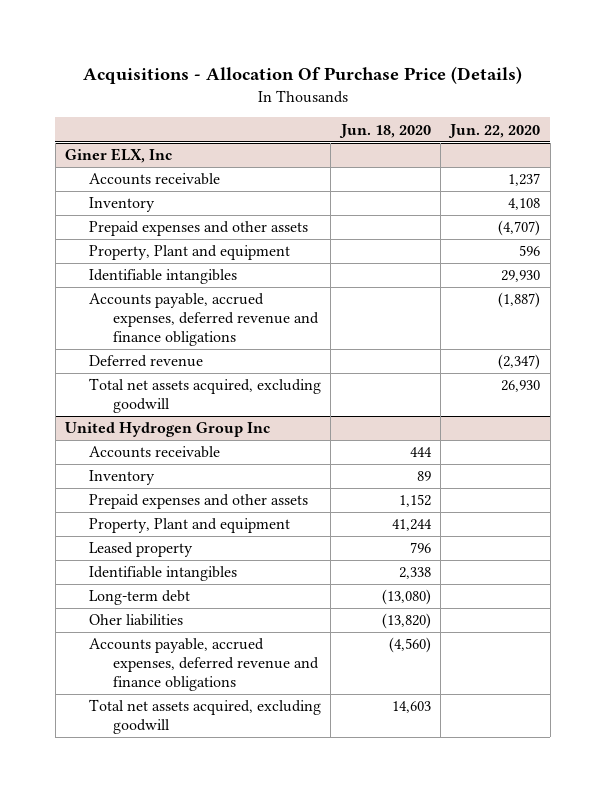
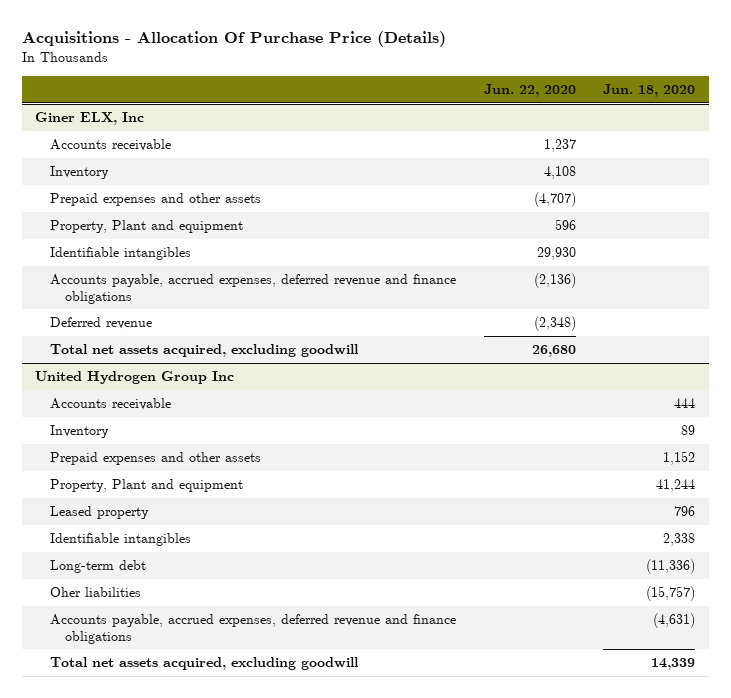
[498,292,541,309] (1,887) -> [533,273,576,289] (2,136)
[498,354,541,371] (2,347) -> [533,316,576,332] (2,348)
[501,380,541,393] 26,930 -> [531,345,576,358] 26,680
[381,589,431,606] (13,080) -> [646,559,696,575] (11,336)
[381,613,431,630] (13,820) -> [646,586,696,602] (15,757)
[388,637,431,654] (4,560) -> [653,613,696,629] (4,631)
[391,701,431,714] 14,603 -> [651,658,696,671] 14,339

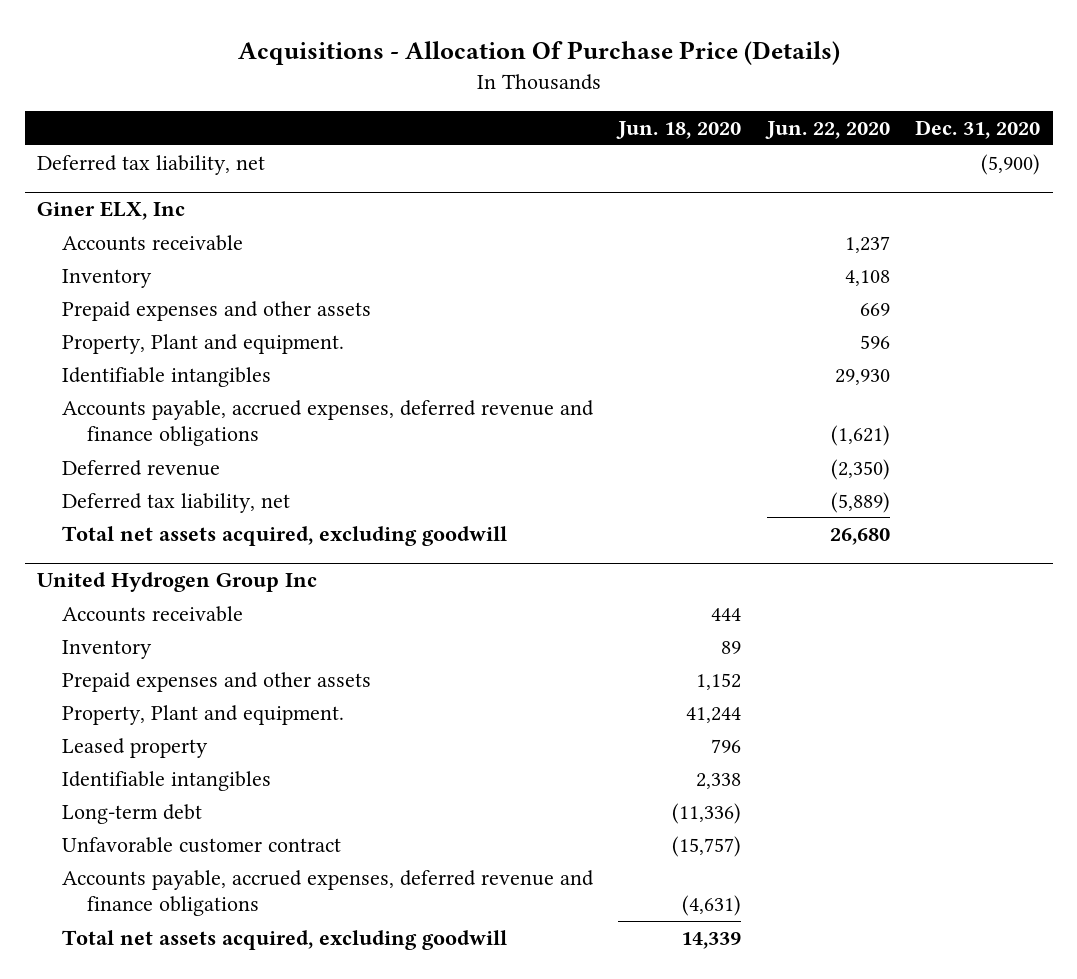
none -> [914,120,1040,140] Dec. 31, 2020
none -> [37,154,266,175] Deferred tax liability, net
[533,192,576,208] (4,707) -> [859,302,890,316] 669
[50,220,244,234] Property, Plant and equipment -> [62,333,345,354] Property, Plant and equipment.
[533,273,576,289] (2,136) -> [830,425,890,447] (1,621)
[533,316,576,332] (2,348) -> [830,458,890,480] (2,350)
none -> [62,492,291,513] Deferred tax liability, net
[50,479,244,493] Property, Plant and equipment -> [62,704,345,725] Property, Plant and equipment.
[50,587,142,598] Oher liabilities -> [62,836,342,853] Unfavorable customer contract

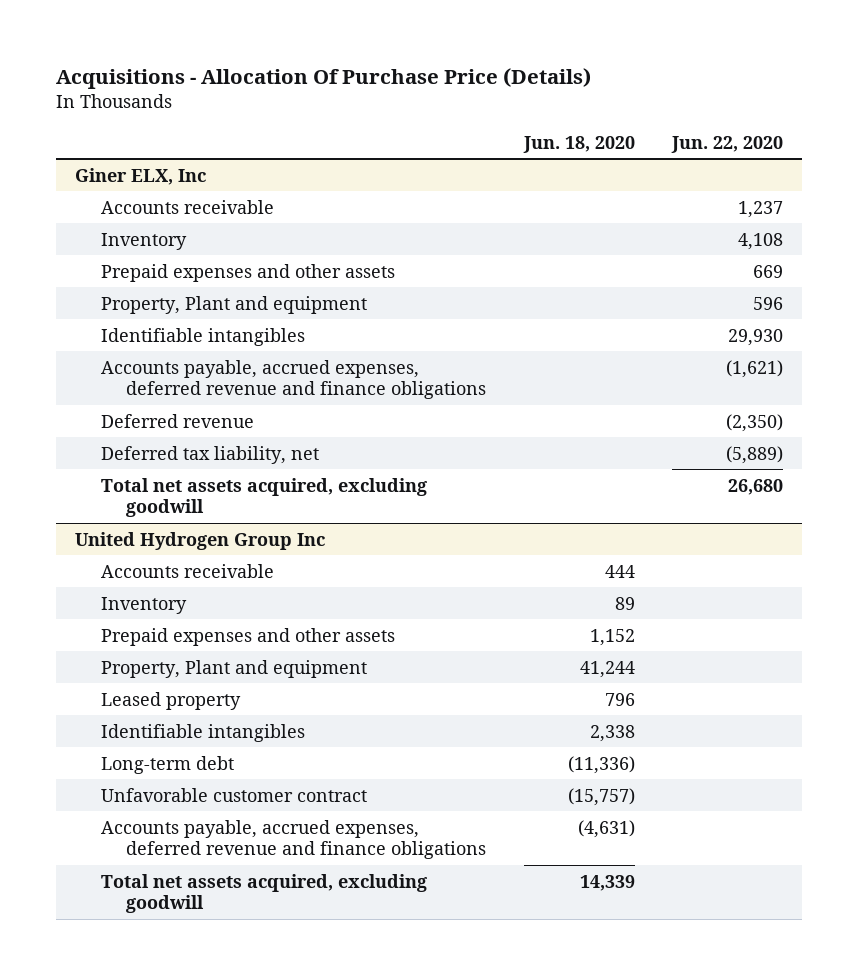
[914,120,1040,140] Dec. 31, 2020 -> none
[37,154,266,175] Deferred tax liability, net -> none
[62,333,345,354] Property, Plant and equipment. -> [100,295,367,314] Property, Plant and equipment
[62,704,345,725] Property, Plant and equipment. -> [100,659,367,678] Property, Plant and equipment

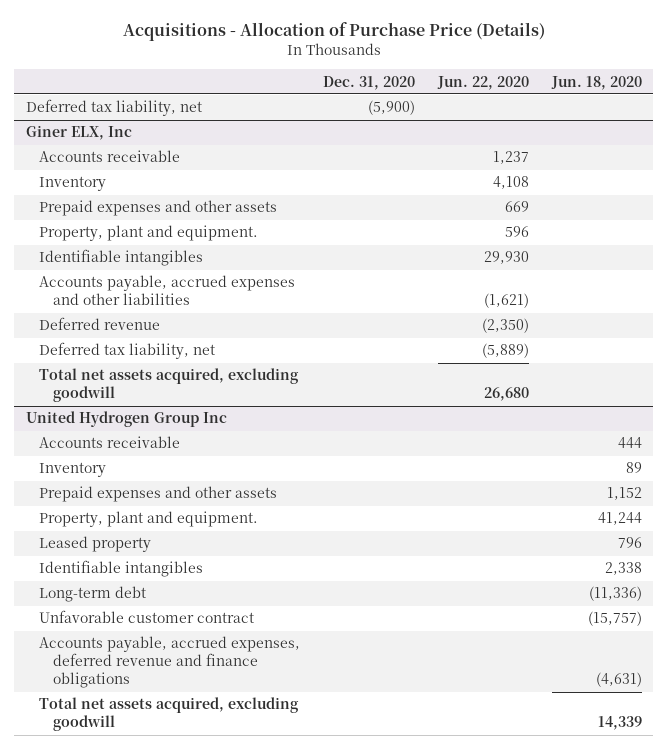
[56,68,592,90] Acquisitions - Allocation Of Purchase Price (Details) -> [122,22,545,42] Acquisitions - Allocation of Purchase Price (Details)
none -> [322,75,415,90] Dec. 31, 2020
none -> [25,99,202,117] Deferred tax liability, net
[100,295,367,314] Property, Plant and equipment -> [39,225,259,242] Property, plant and equipment.
[100,359,487,400] Accounts payable, accrued expenses, deferred revenue and finance obligations -> [39,275,296,306] Accounts payable, accrued expenses and other liabilities
[100,659,367,678] Property, Plant and equipment -> [39,511,259,528] Property, plant and equipment.

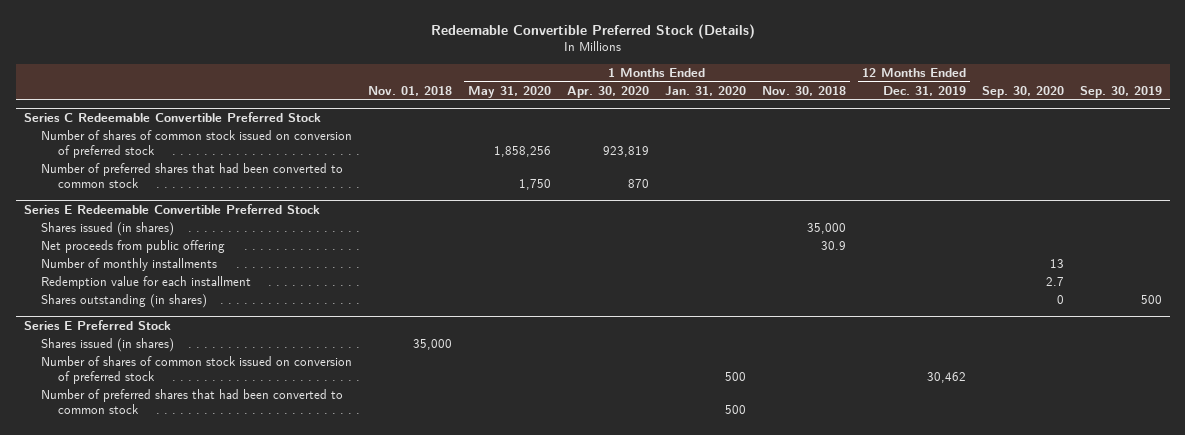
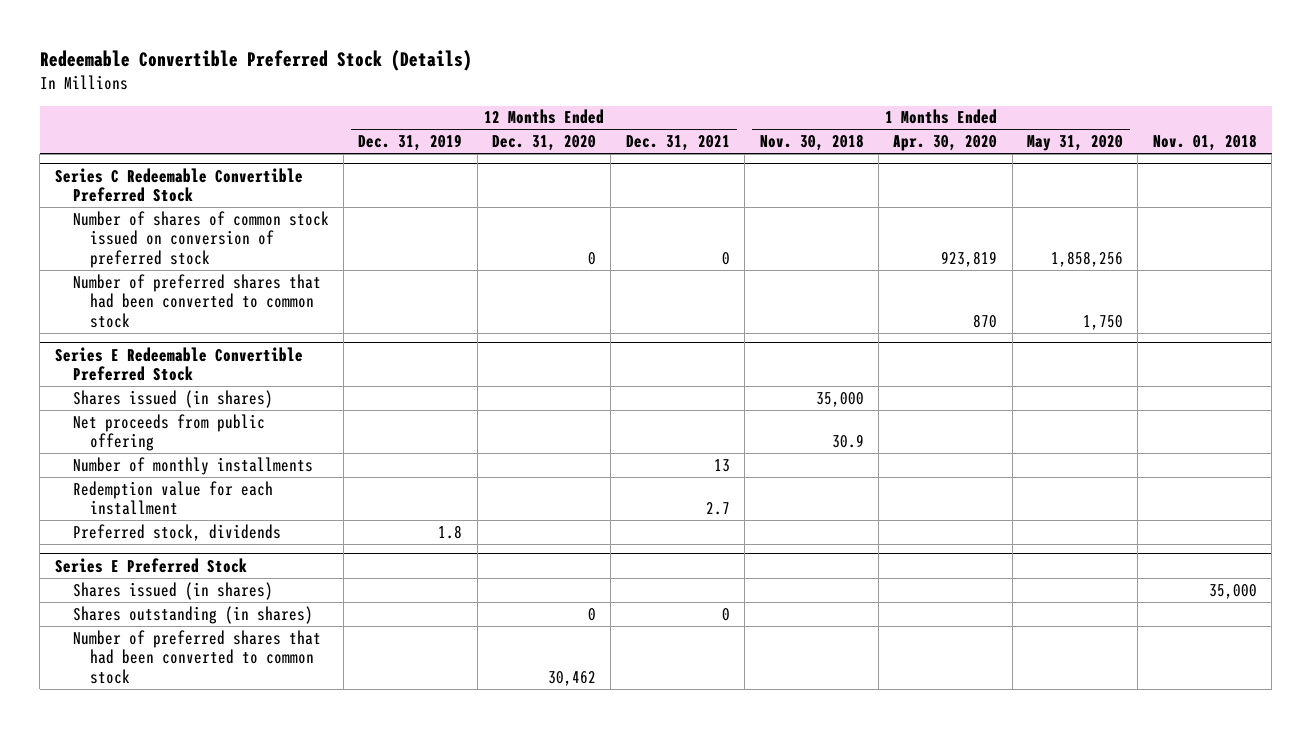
[664,86,746,97] Jan. 31, 2020 -> none
[981,86,1064,99] Sep. 30, 2020 -> none
[1079,86,1162,99] Sep. 30, 2019 -> none
none -> [492,135,597,152] Dec. 31, 2020
none -> [625,135,730,152] Dec. 31, 2021
[40,294,207,309] Shares outstanding (in shares) -> none
none -> [72,523,281,541] Preferred stock, dividends
[40,356,352,385] Number of shares of common stock issued on conversion of preferred stock -> none
none -> [72,605,313,624] Shares outstanding (in shares)

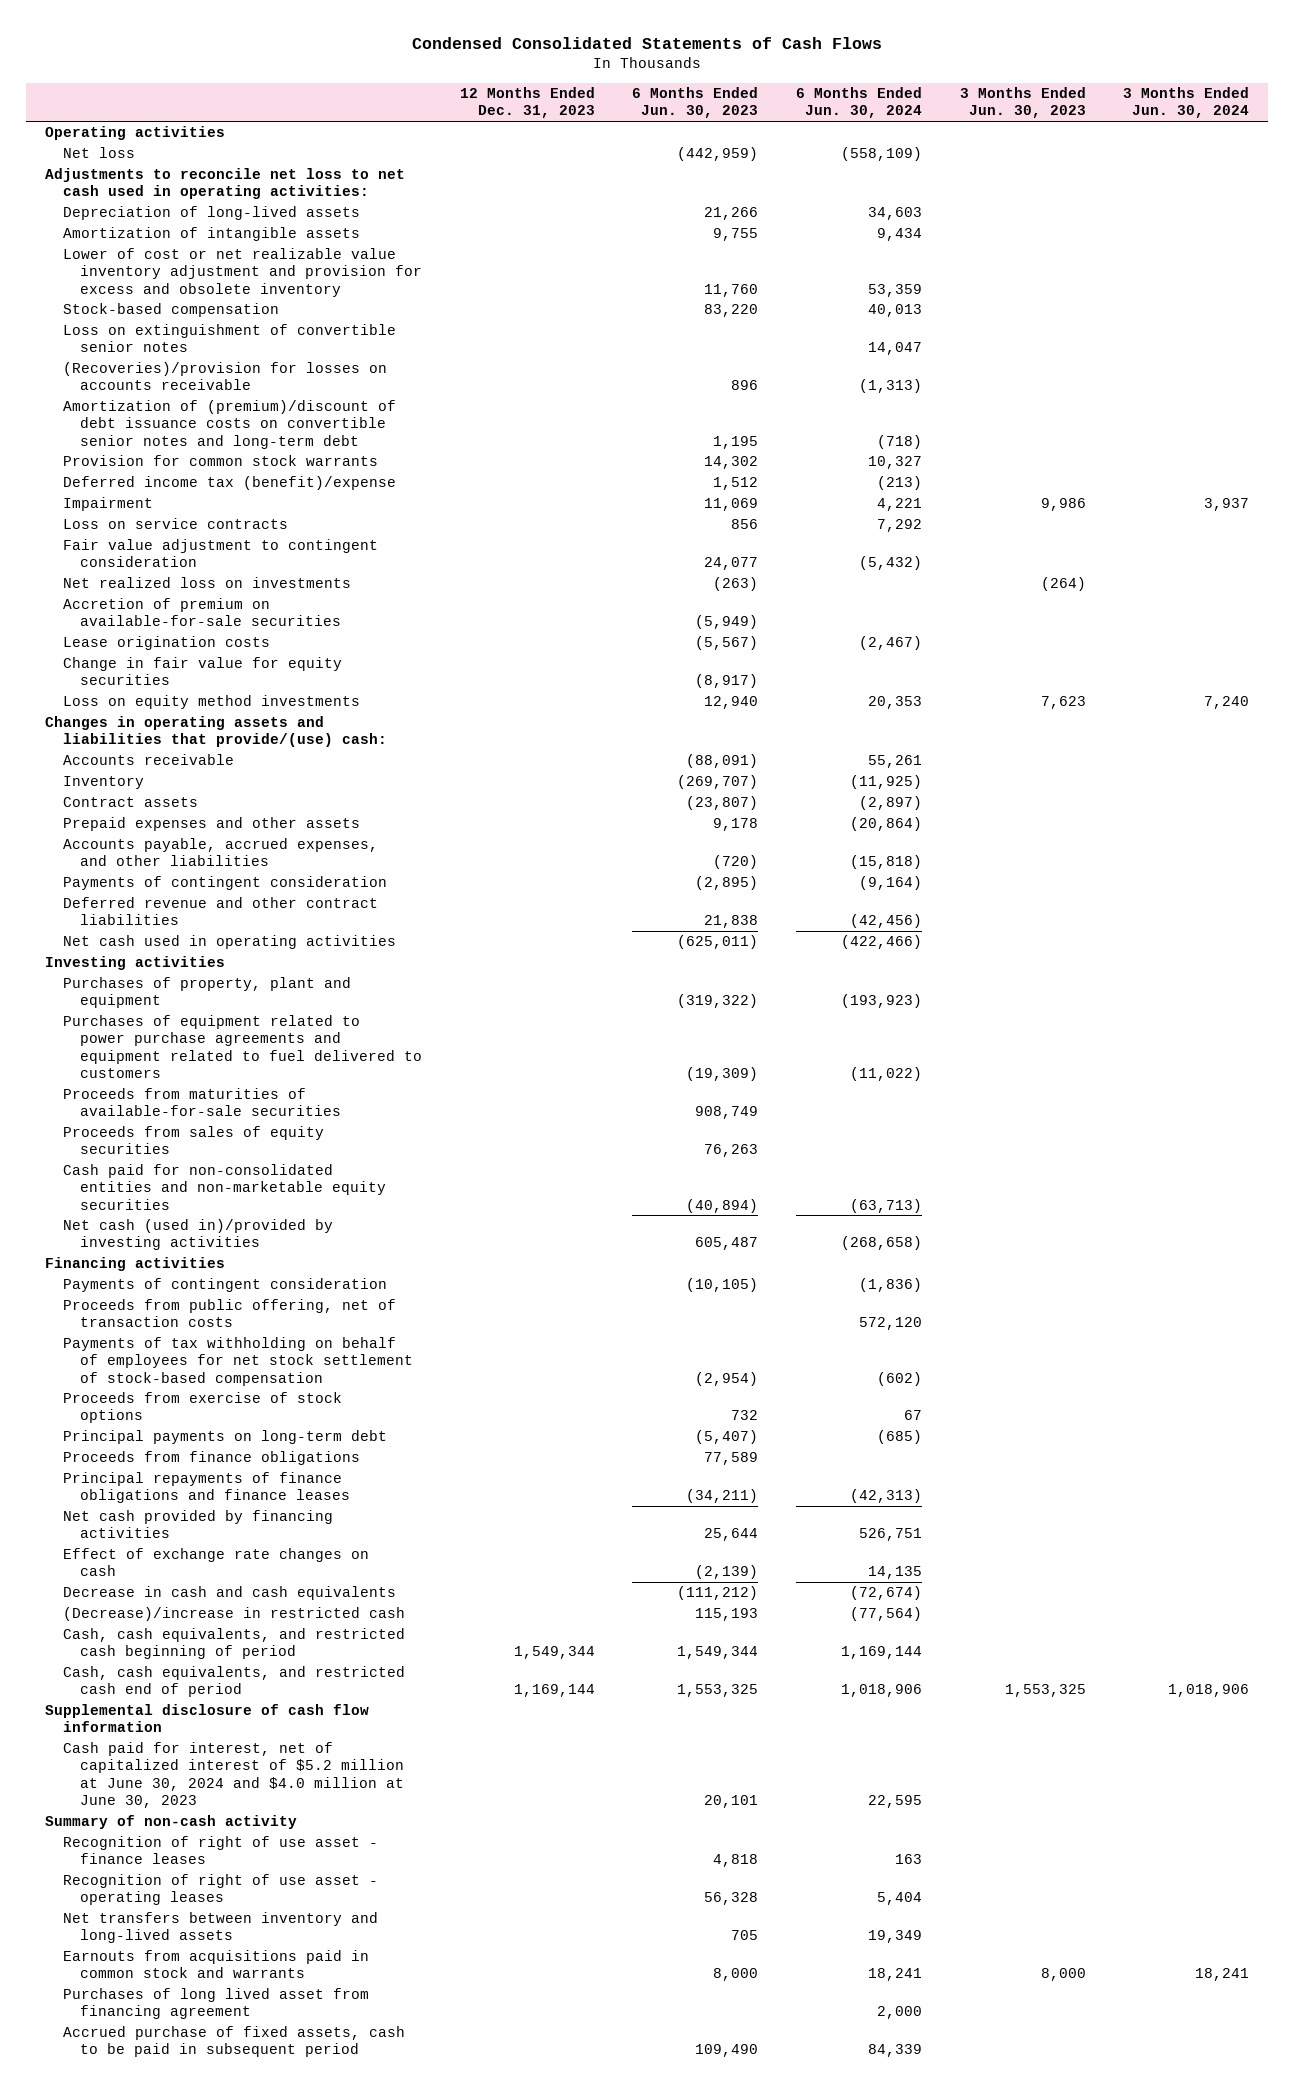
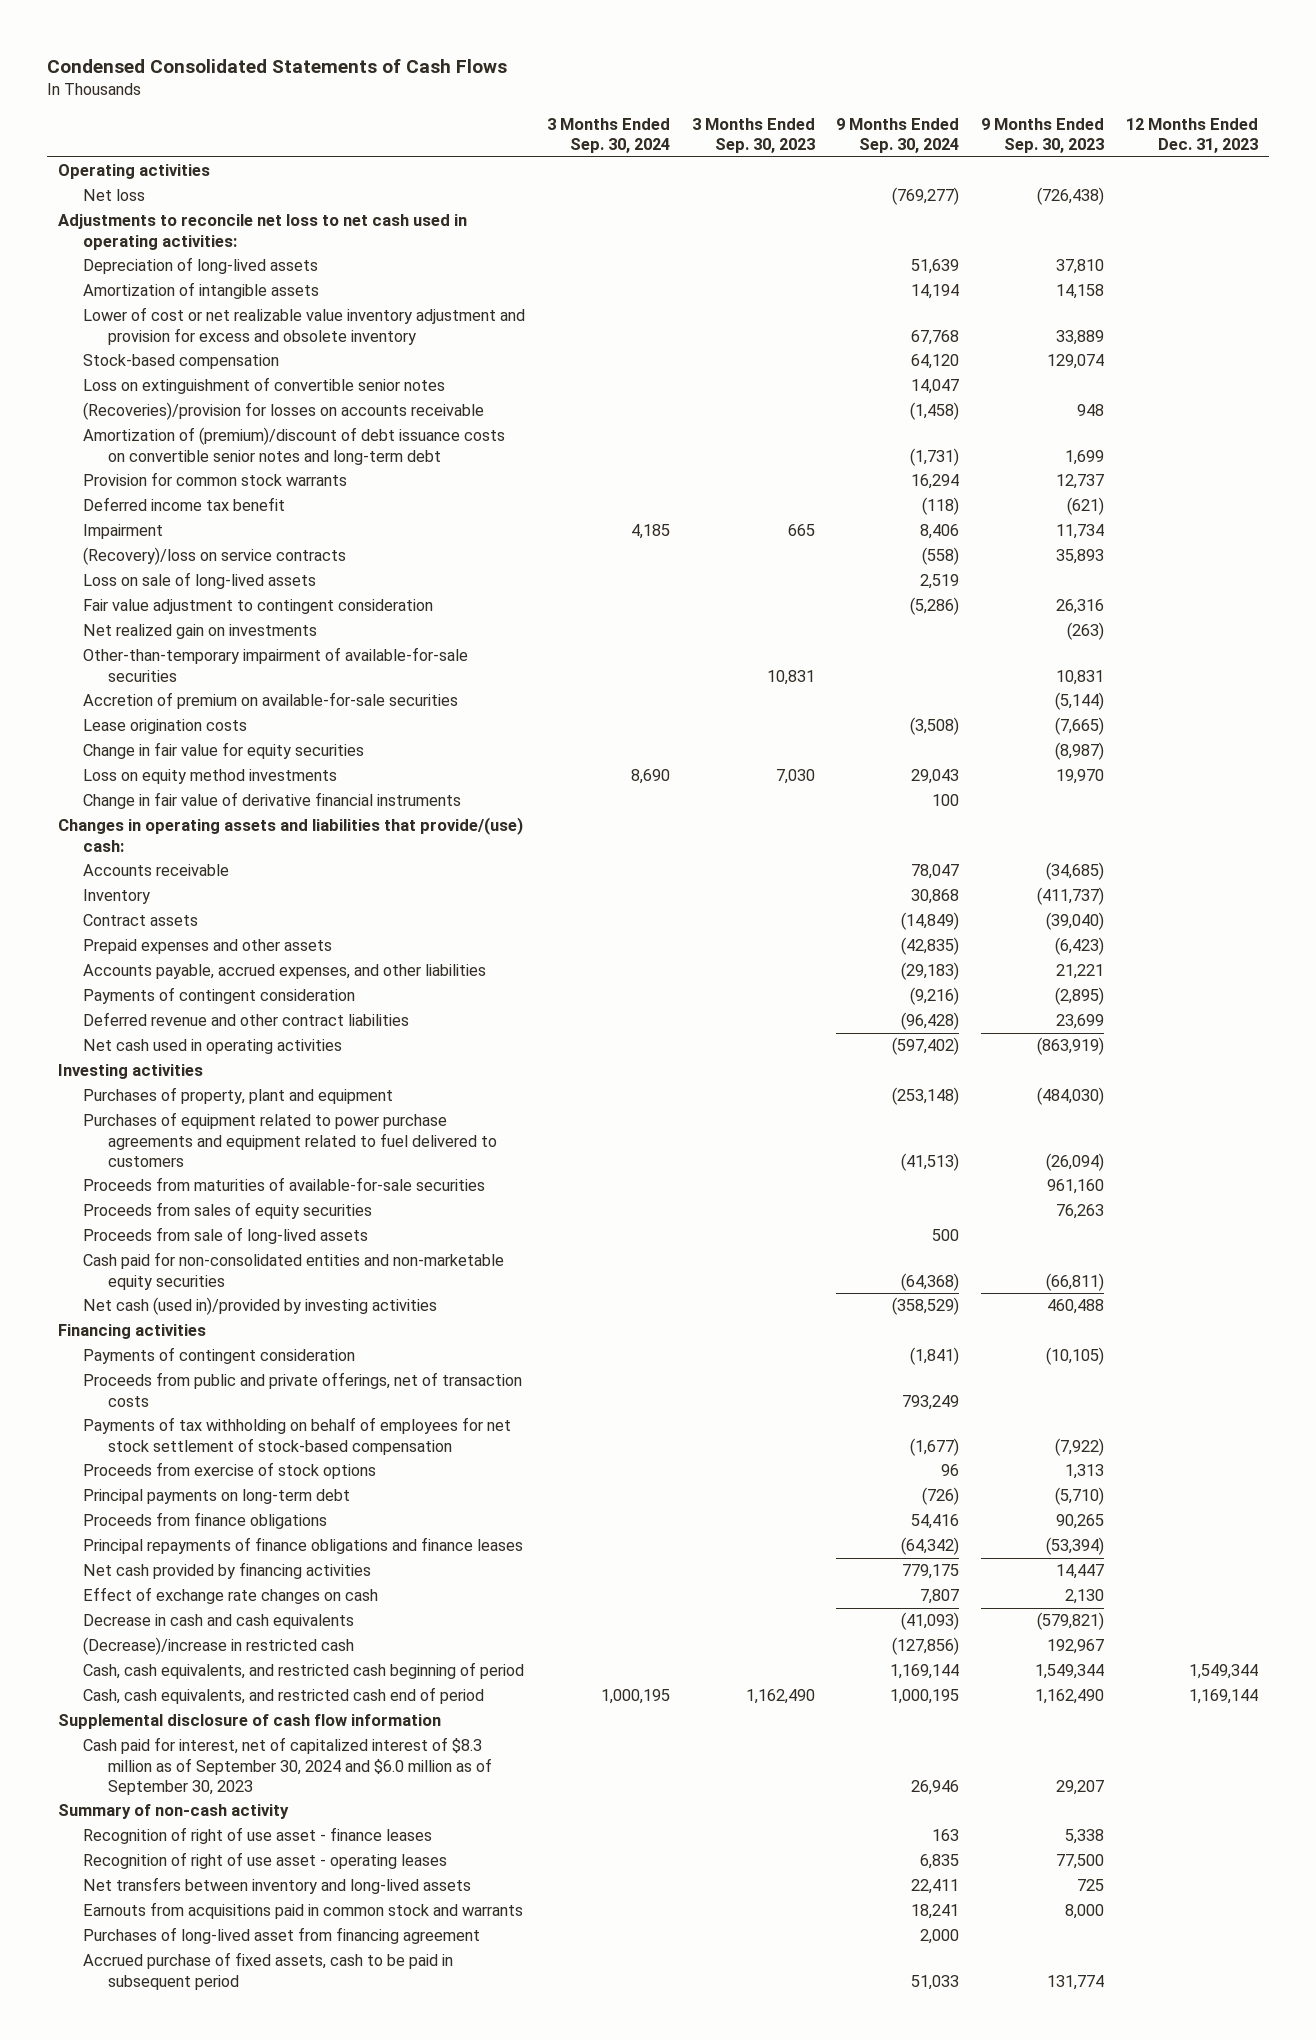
[632,87,759,119] 6 Months Ended Jun. 30, 2023 -> none
[795,87,922,119] 6 Months Ended Jun. 30, 2024 -> none
[959,87,1086,119] 3 Months Ended Jun. 30, 2023 -> none
[1123,87,1250,119] 3 Months Ended Jun. 30, 2024 -> none
none -> [546,117,670,154] 3 Months Ended Sep. 30, 2024
none -> [691,117,815,154] 3 Months Ended Sep. 30, 2023
none -> [836,117,960,154] 9 Months Ended Sep. 30, 2024
none -> [981,117,1105,154] 9 Months Ended Sep. 30, 2023
[62,476,396,491] Deferred income tax (benefit)/expense -> [83,497,286,512] Deferred income tax benefit
[62,518,288,530] Loss on service contracts -> [83,547,347,566] (Recovery)/loss on service contracts
none -> [83,572,317,590] Loss on sale of long-lived assets
[62,577,351,589] Net realized loss on investments -> [83,624,318,640] Net realized gain on investments
none -> [83,647,469,682] Other-than-temporary impairment of available-for-sale securities
none -> [83,792,462,810] Change in fair value of derivative financial instruments
none -> [83,1227,369,1245] Proceeds from sale of long-lived assets
[62,1299,396,1328] Proceeds from public offering, net of transaction costs -> [83,1372,523,1407] Proceeds from public and private offerings, net of transaction costs
[62,1742,405,1808] Cash paid for interest, net of capitalized interest of $5.2 million at June 30, 2024 and $4.0 million at June 30, 2023 -> [83,1737,493,1795] Cash paid for interest, net of capitalized interest of $8.3 million as of September 30, 2024 and $6.0 million as of September 30, 2023
[62,1988,369,2020] Purchases of long lived asset from financing agreement -> [83,1927,481,1945] Purchases of long-lived asset from financing agreement

